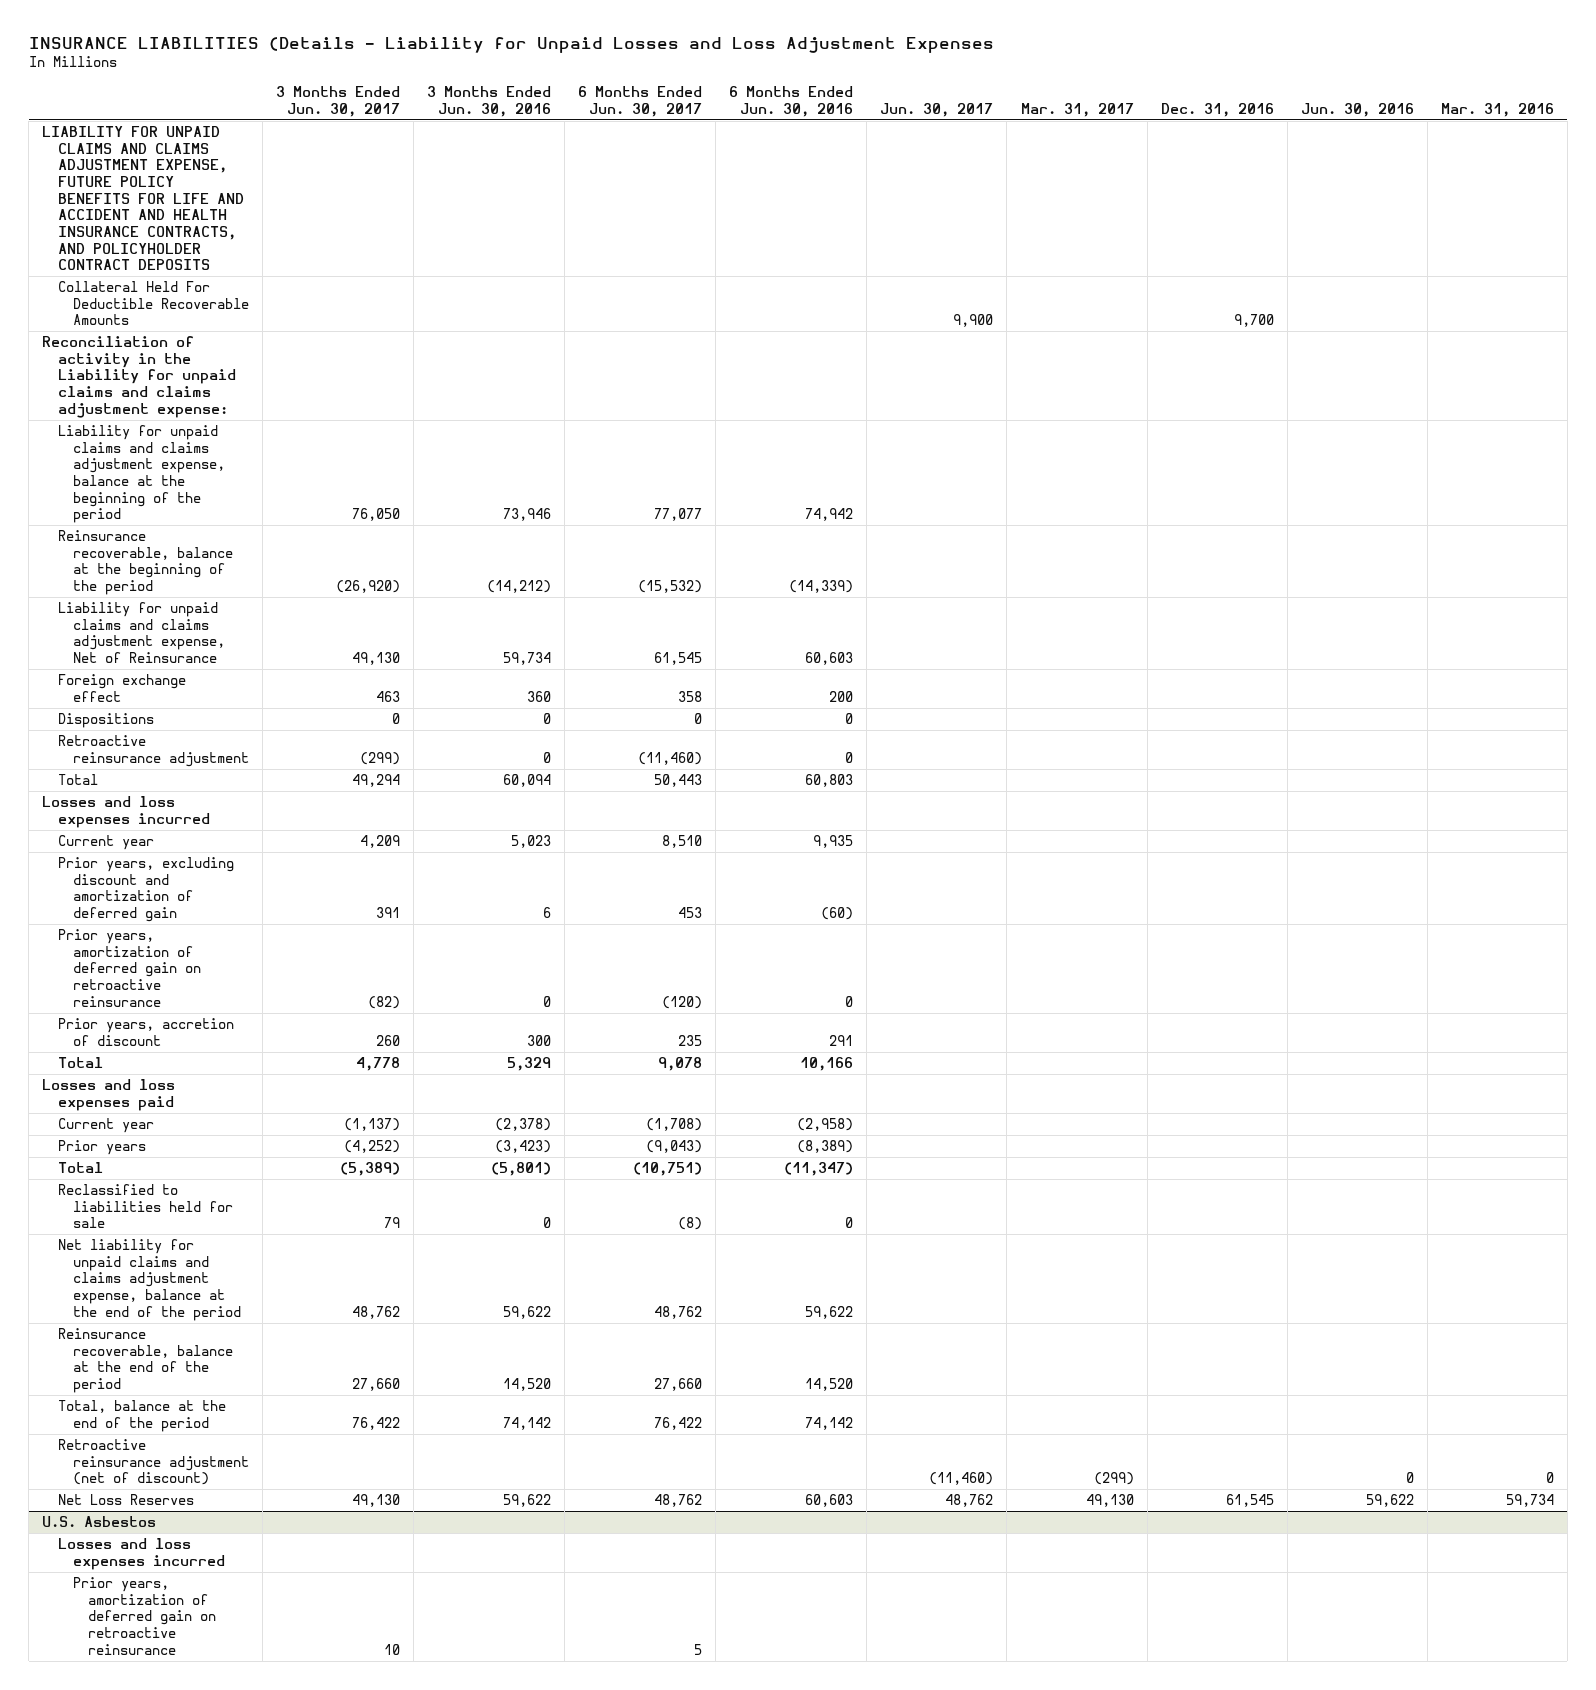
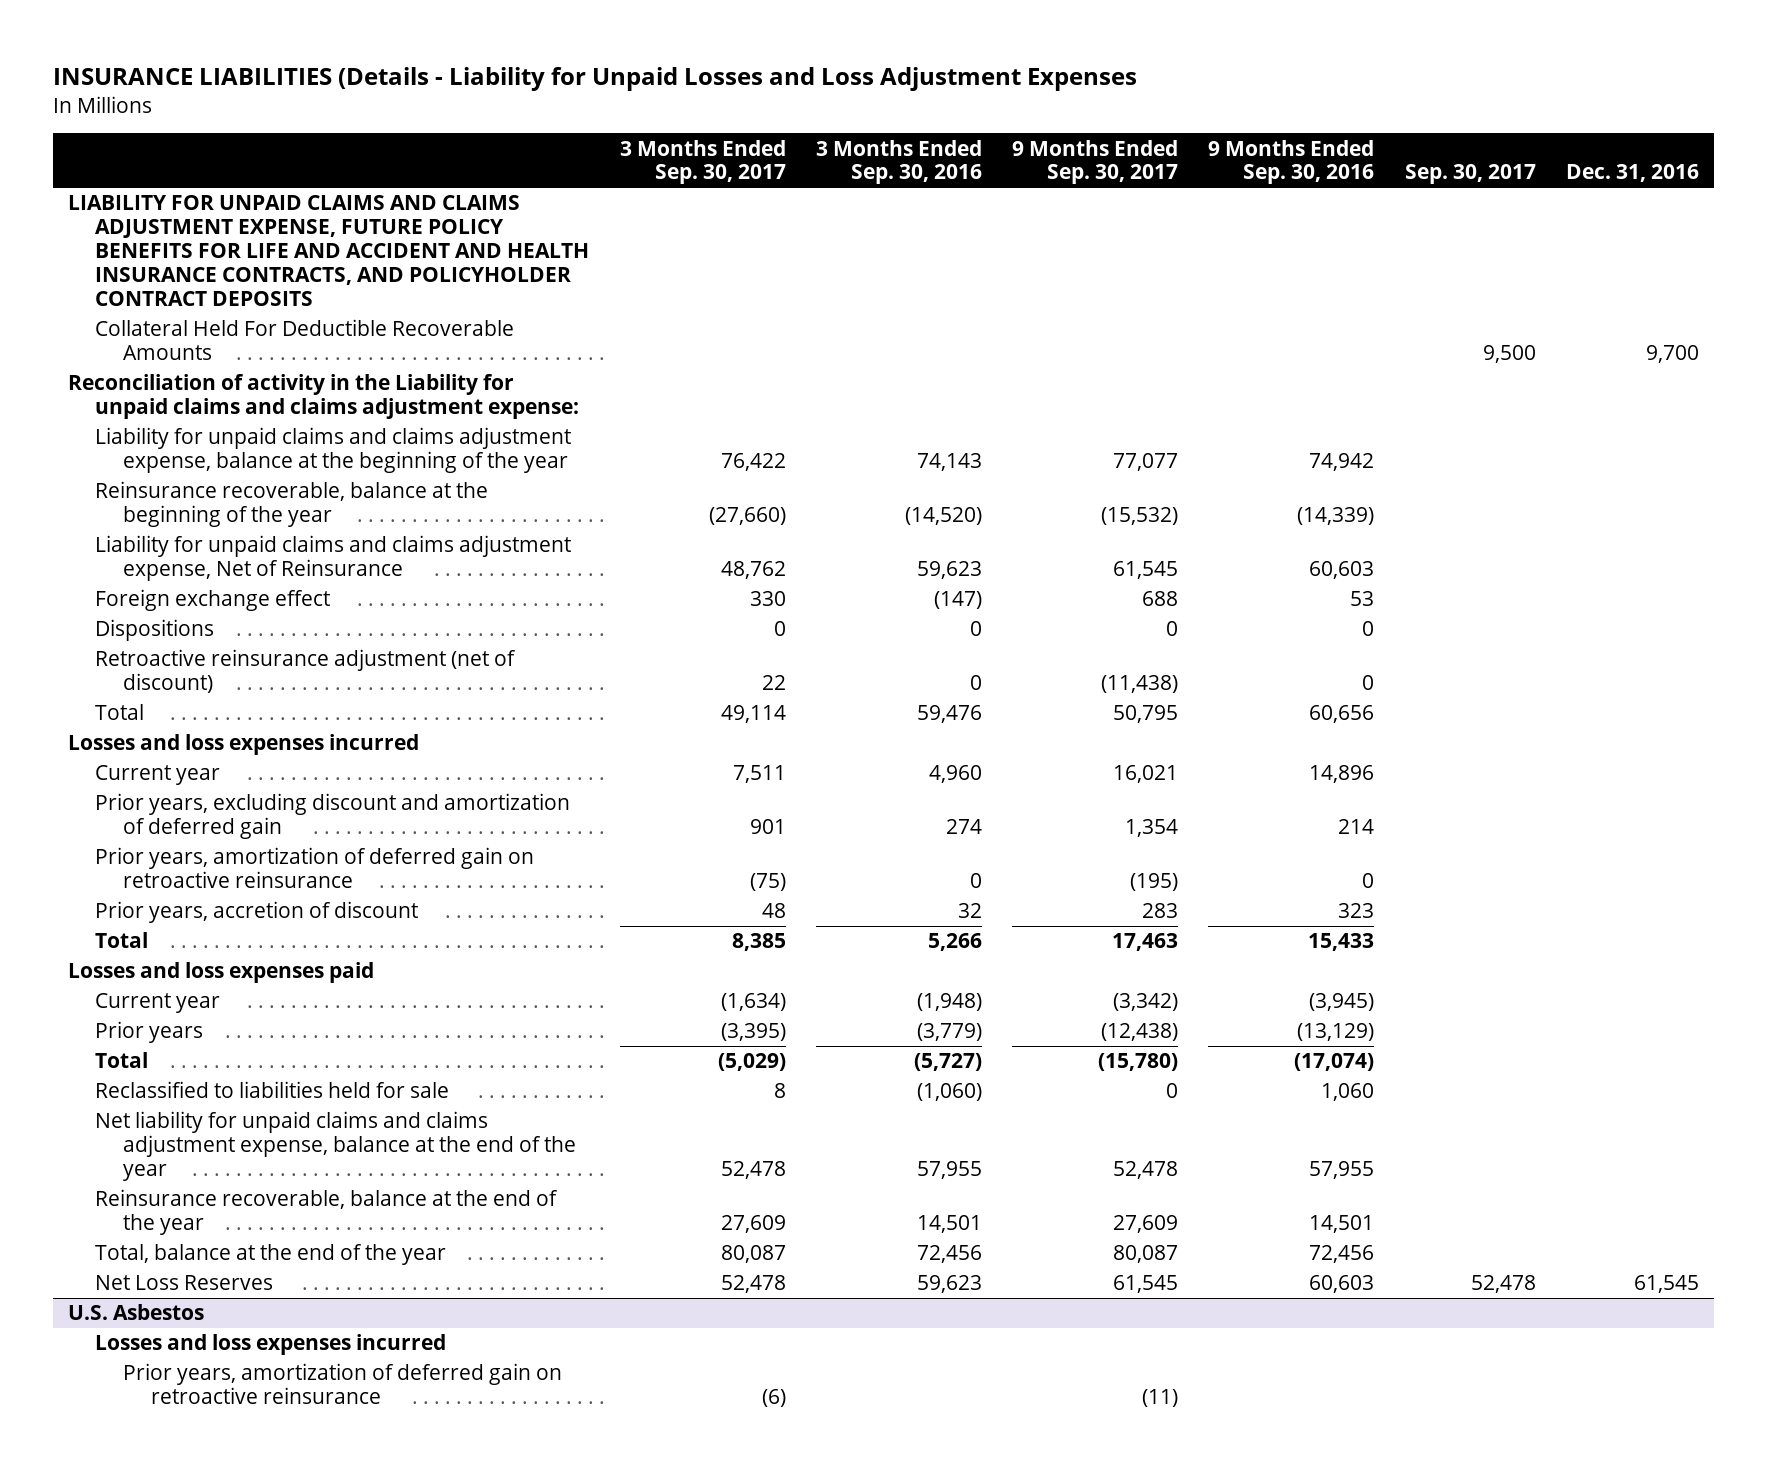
[276,85,401,117] 3 Months Ended Jun. 30, 2017 -> none
[427,85,552,117] 3 Months Ended Jun. 30, 2016 -> none
[578,85,703,117] 6 Months Ended Jun. 30, 2017 -> none
[729,85,854,117] 6 Months Ended Jun. 30, 2016 -> none
[880,102,994,117] Jun. 30, 2017 -> none
[1020,102,1134,117] Mar. 31, 2017 -> none
[1300,102,1414,117] Jun. 30, 2016 -> none
[1440,102,1554,117] Mar. 31, 2016 -> none
none -> [619,139,786,185] 3 Months Ended Sep. 30, 2017
none -> [815,139,982,185] 3 Months Ended Sep. 30, 2016
none -> [1012,139,1179,185] 9 Months Ended Sep. 30, 2017
none -> [1208,139,1375,185] 9 Months Ended Sep. 30, 2016
none -> [1404,164,1536,185] Sep. 30, 2017
[57,425,225,524] Liability for unpaid claims and claims adjustment expense, balance at the beginning of the period -> [95,427,572,474] Liability for unpaid claims and claims adjustment expense, balance at the beginning of the year
[57,530,233,596] Reinsurance recoverable, balance at the beginning of the period -> [95,481,489,528] Reinsurance recoverable, balance at the beginning of the year
[57,735,249,767] Retroactive reinsurance adjustment -> none
[57,1439,249,1486] Retroactive reinsurance adjustment (net of discount) -> [95,649,517,694] Retroactive reinsurance adjustment (net of discount)
[57,1239,241,1321] Net liability for unpaid claims and claims adjustment expense, balance at the end of the period -> [95,1111,577,1182] Net liability for unpaid claims and claims adjustment expense, balance at the end of the year
[57,1328,233,1394] Reinsurance recoverable, balance at the end of the period -> [95,1189,559,1236] Reinsurance recoverable, balance at the end of the year
[57,1400,226,1432] Total, balance at the end of the period -> [95,1244,447,1266] Total, balance at the end of the year

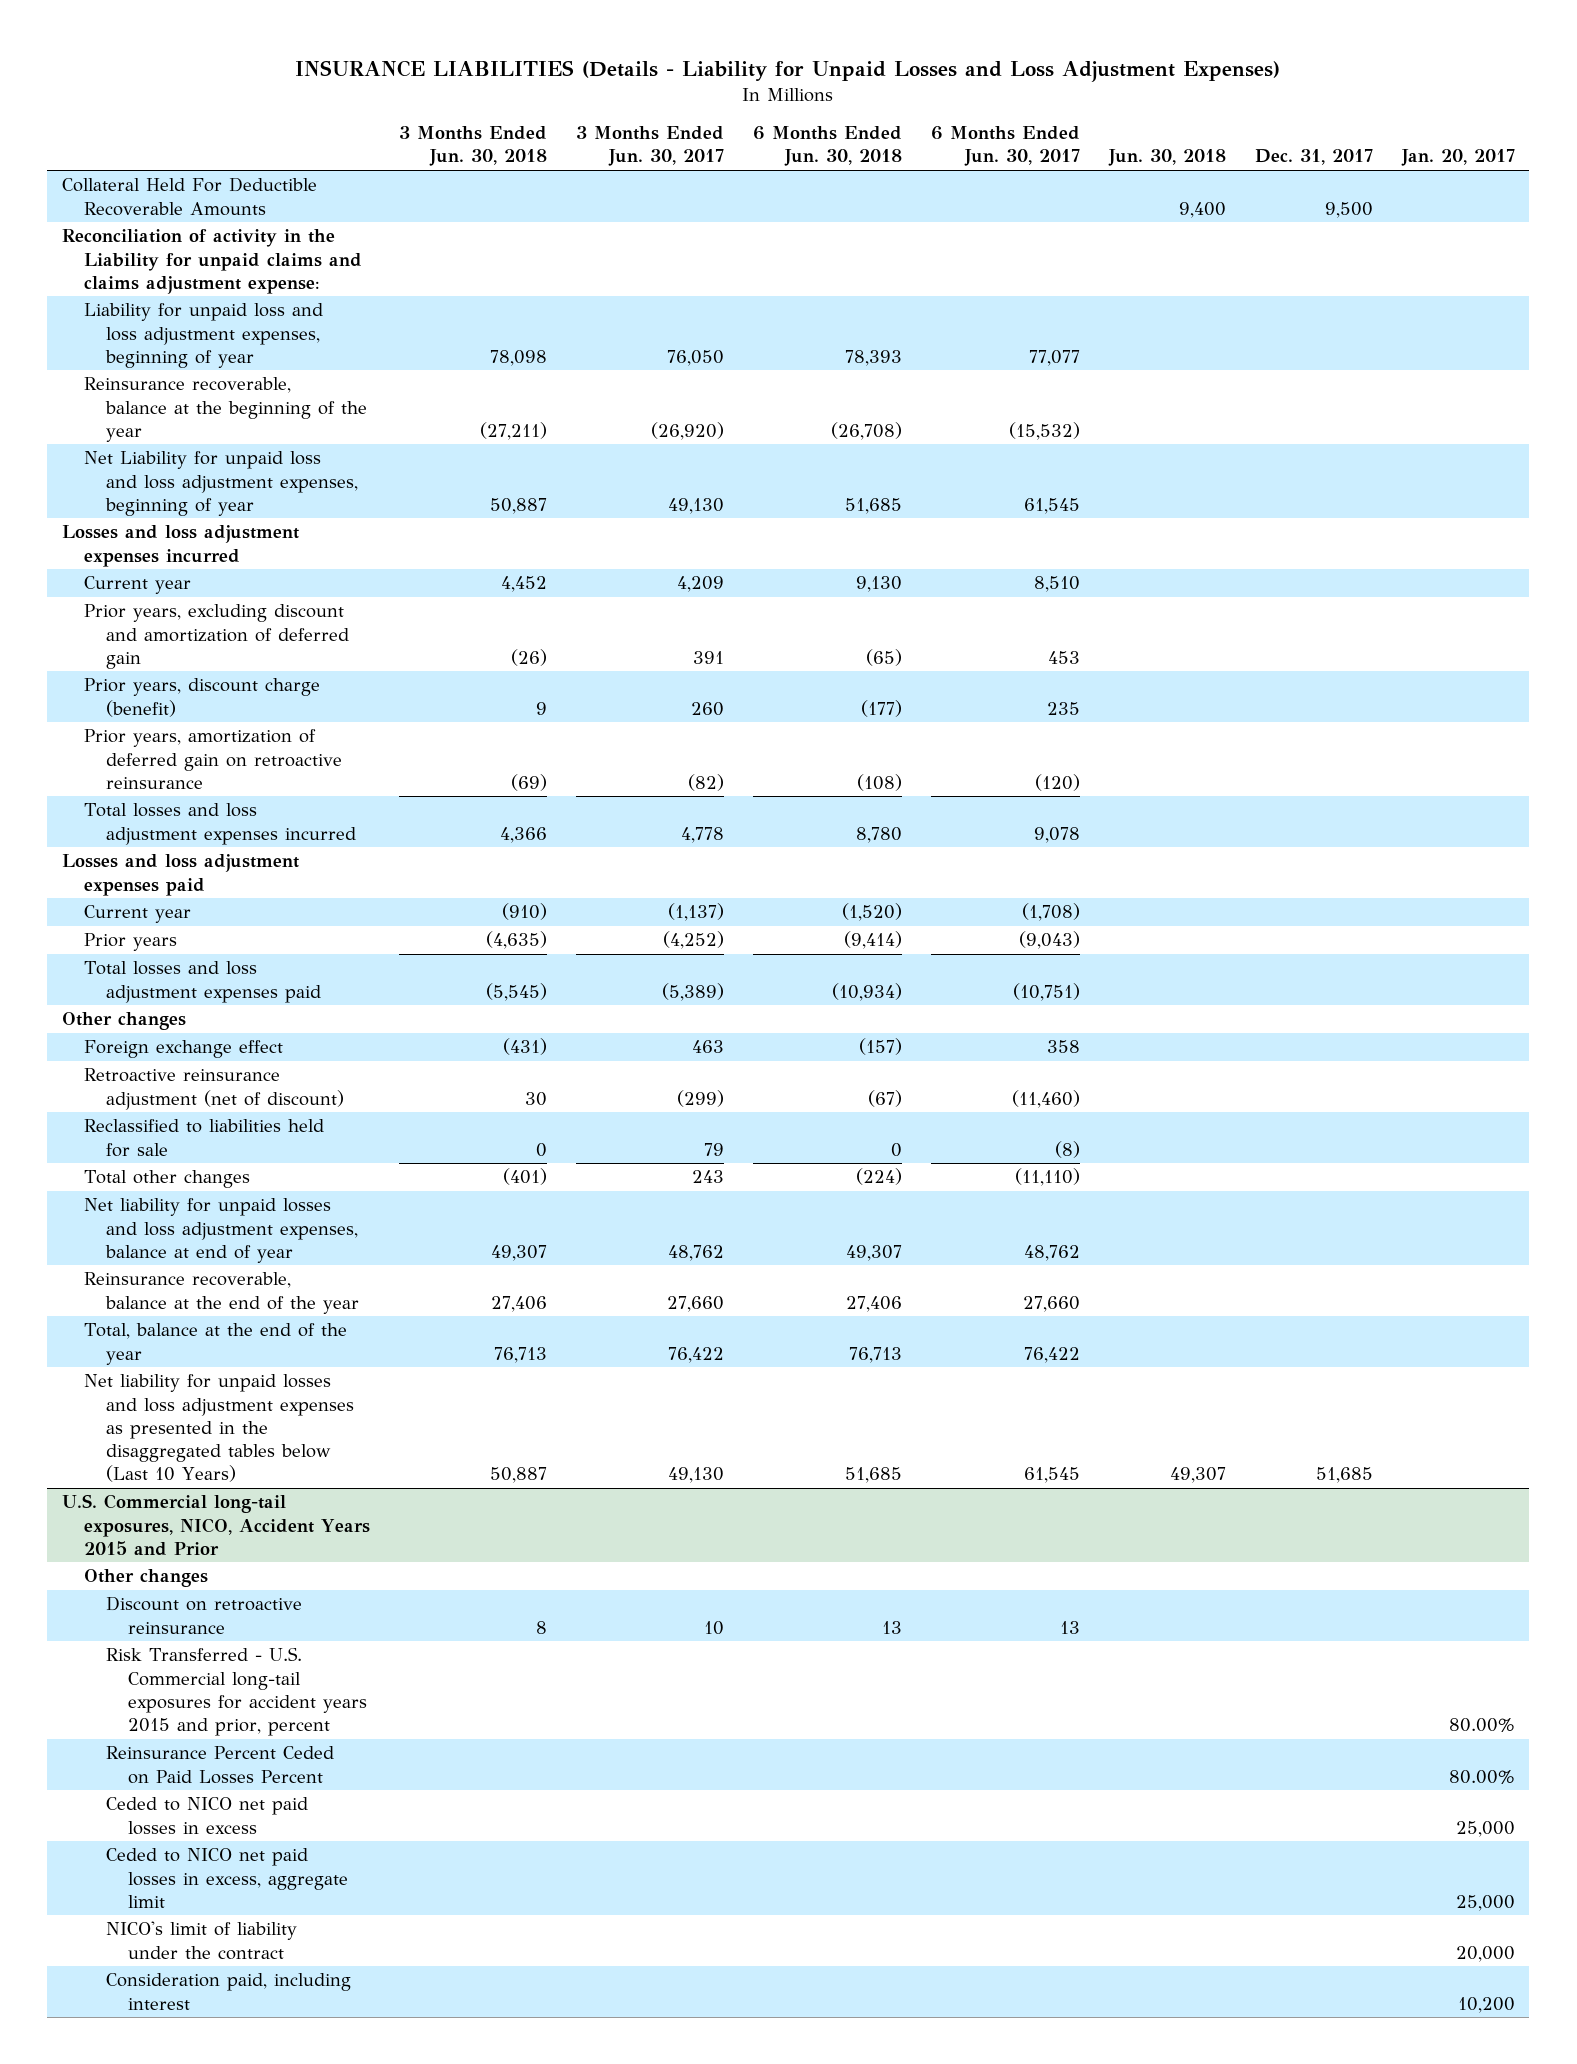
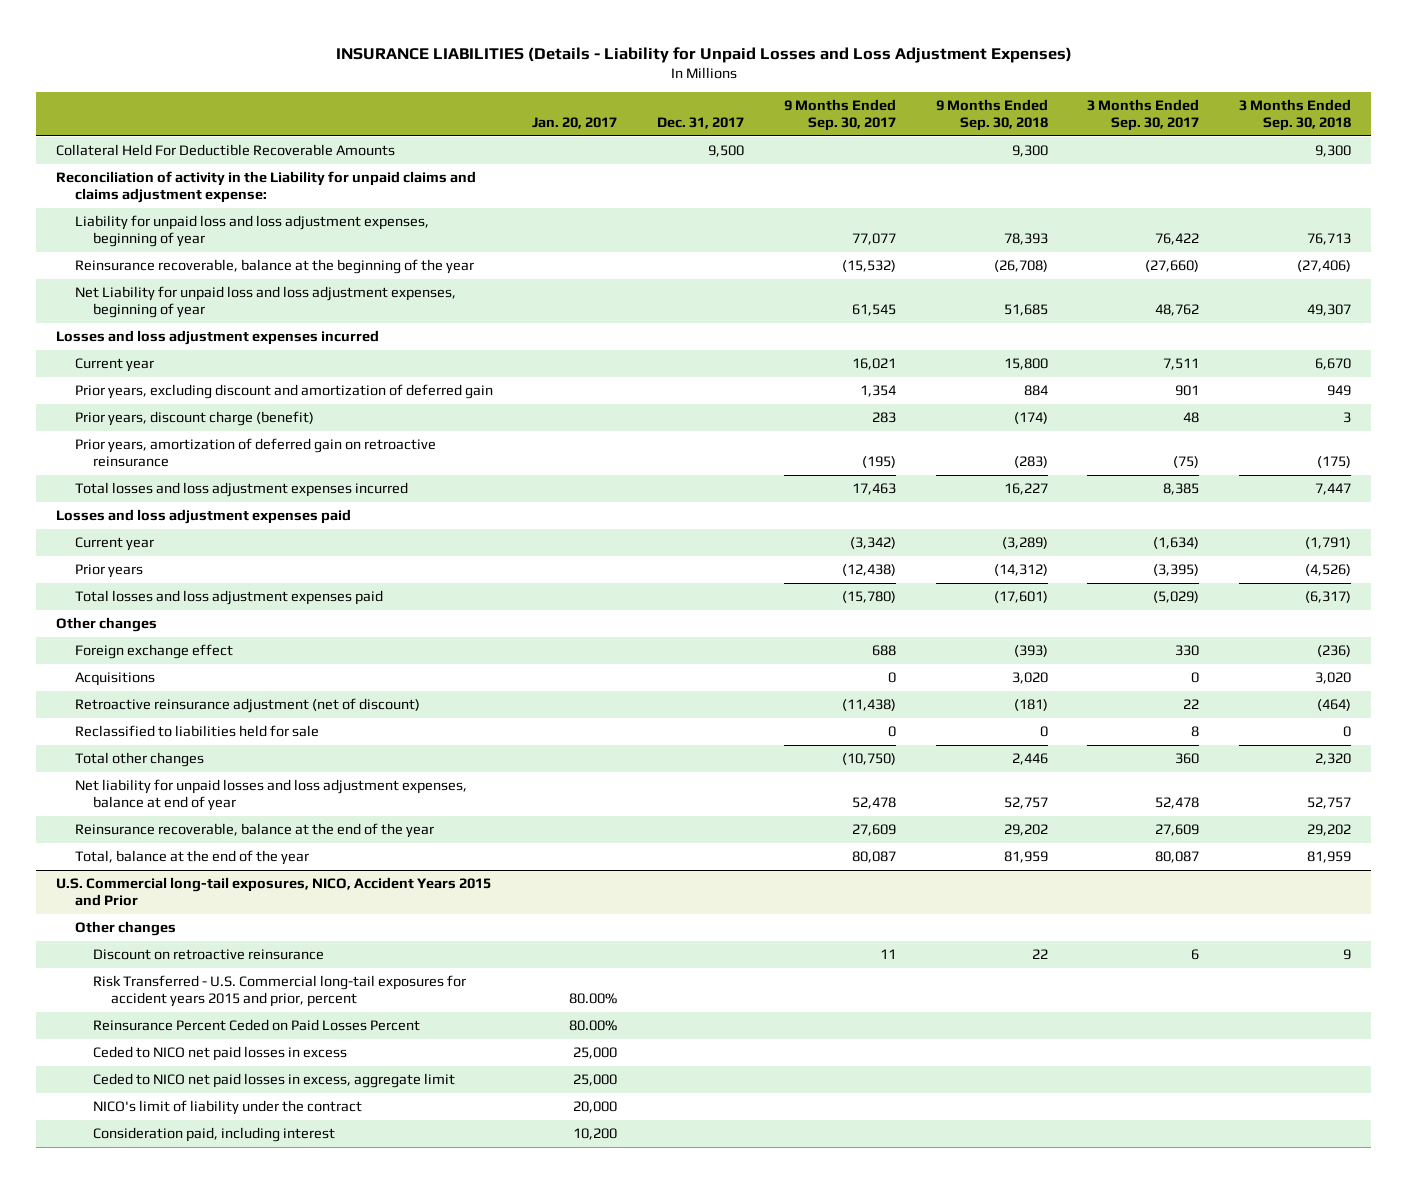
[398,126,547,167] 3 Months Ended Jun. 30, 2018 -> none
[575,126,724,167] 3 Months Ended Jun. 30, 2017 -> none
[752,126,902,167] 6 Months Ended Jun. 30, 2018 -> none
[930,126,1080,167] 6 Months Ended Jun. 30, 2017 -> none
[1107,149,1226,167] Jun. 30, 2018 -> none
none -> [783,99,896,132] 9 Months Ended Sep. 30, 2017
none -> [935,99,1048,132] 9 Months Ended Sep. 30, 2018
none -> [1087,99,1200,132] 3 Months Ended Sep. 30, 2017
none -> [1239,99,1352,132] 3 Months Ended Sep. 30, 2018
none -> [74,672,155,687] Acquisitions
[84,1374,355,1483] Net liability for unpaid losses and loss adjustment expenses as presented in the disaggregated tables below (Last 10 Years) -> none

